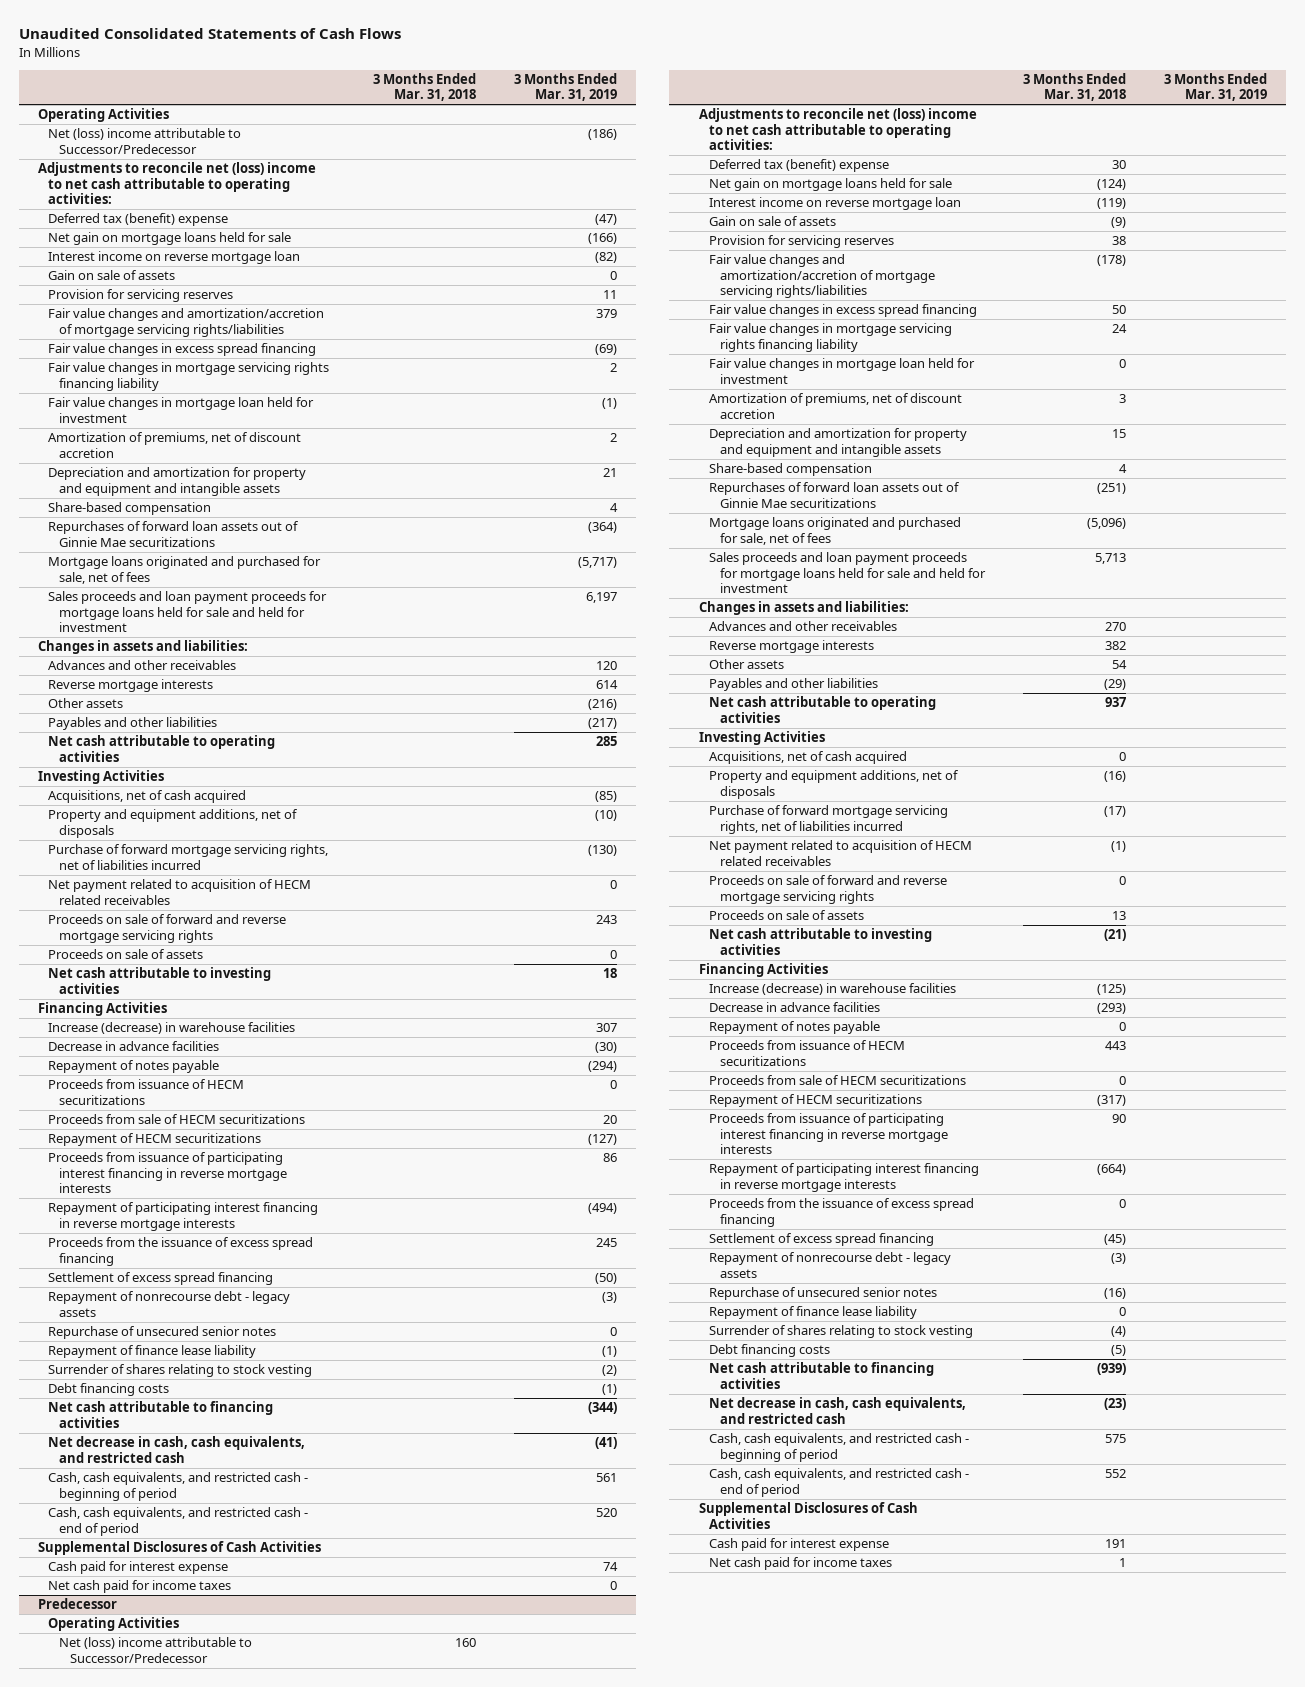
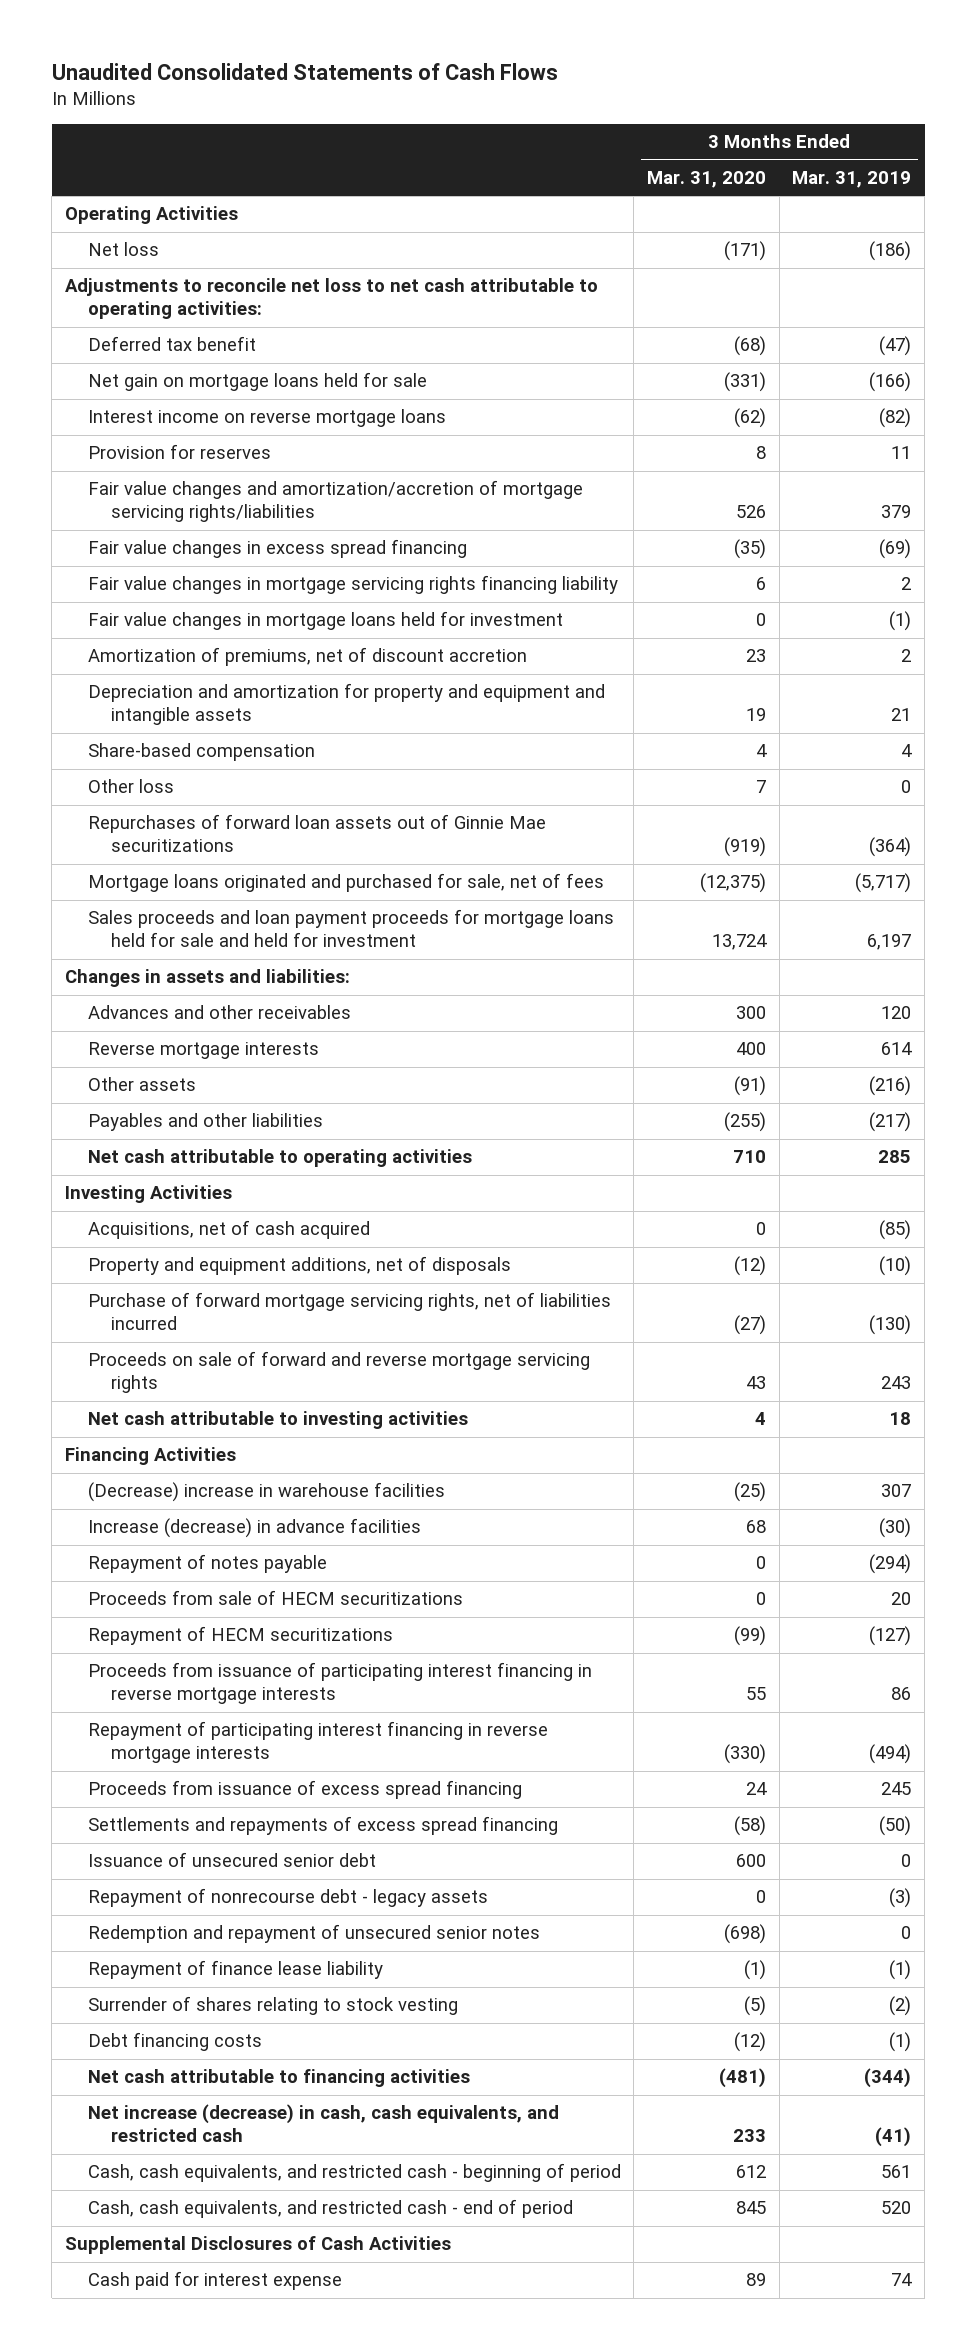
[373,72,477,102] 3 Months Ended Mar. 31, 2018 -> none
none -> [647,170,767,188] Mar. 31, 2020
[48,128,242,154] Net (loss) income attributable to Successor/Predecessor -> [87,242,159,257] Net loss
[37,162,316,205] Adjustments to reconcile net (loss) income to net cash attributable to operating activities: -> [64,278,598,320] Adjustments to reconcile net loss to net cash attributable to operating activities:
[48,213,229,227] Deferred tax (benefit) expense -> [87,336,256,352] Deferred tax benefit
[48,270,176,281] Gain on sale of assets -> none
[48,251,301,265] Interest income on reverse mortgage loan -> [87,409,446,428] Interest income on reverse mortgage loans
[48,289,234,303] Provision for servicing reserves -> [87,444,271,460] Provision for reserves
[48,397,315,423] Fair value changes in mortgage loan held for investment -> [87,611,563,631] Fair value changes in mortgage loans held for investment
none -> [87,779,174,794] Other loss
[48,879,312,905] Net payment related to acquisition of HECM related receivables -> none
[48,949,204,960] Proceeds on sale of assets -> none
[48,1022,296,1035] Increase (decrease) in warehouse facilities -> [87,1482,445,1503] (Decrease) increase in warehouse facilities
[48,1041,220,1052] Decrease in advance facilities -> [87,1518,421,1539] Increase (decrease) in advance facilities
[48,1079,245,1105] Proceeds from issuance of HECM securitizations -> none
[48,1237,314,1266] Proceeds from the issuance of excess spread financing -> [87,1780,522,1800] Proceeds from issuance of excess spread financing
[48,1272,274,1286] Settlement of excess spread financing -> [87,1816,558,1836] Settlements and repayments of excess spread financing
none -> [87,1852,376,1868] Issuance of unsecured senior debt
[48,1326,277,1340] Repurchase of unsecured senior notes -> [87,1924,540,1944] Redemption and repayment of unsecured senior notes
[48,1436,306,1463] Net decrease in cash, cash equivalents, and restricted cash -> [87,2104,559,2143] Net increase (decrease) in cash, cash equivalents, and restricted cash
[48,1580,232,1594] Net cash paid for income taxes -> none
[37,1598,117,1610] Predecessor -> none
[48,1617,180,1632] Operating Activities -> none
[59,1637,253,1663] Net (loss) income attributable to Successor/Predecessor -> none
[698,108,977,151] Adjustments to reconcile net (loss) income to net cash attributable to operating activities: -> none
[709,159,890,173] Deferred tax (benefit) expense -> none
[709,178,953,192] Net gain on mortgage loans held for sale -> none
[709,197,962,211] Interest income on reverse mortgage loan -> none
[709,216,837,227] Gain on sale of assets -> none
[709,235,895,249] Provision for servicing reserves -> none
[709,254,936,299] Fair value changes and amortization/accretion of mortgage servicing rights/liabilities -> none
[709,304,978,318] Fair value changes in excess spread financing -> none
[709,323,953,352] Fair value changes in mortgage servicing rights financing liability -> none
[709,358,976,384] Fair value changes in mortgage loan held for investment -> none
[709,393,963,419] Amortization of premiums, net of discount accretion -> none
[709,428,968,457] Depreciation and amortization for property and equipment and intangible assets -> none
[709,463,873,477] Share-based compensation -> none
[709,482,961,508] Repurchases of forward loan assets out of Ginnie Mae securitizations -> none
[709,517,962,545] Mortgage loans originated and purchased for sale, net of fees -> none
[709,552,987,594] Sales proceeds and loan payment proceeds for mortgage loans held for sale and held for investment -> none
[698,601,909,616] Changes in assets and liabilities: -> none
[709,621,898,632] Advances and other receivables -> none
[709,640,875,654] Reverse mortgage interests -> none
[709,659,785,670] Other assets -> none
[709,678,879,692] Payables and other liabilities -> none
[709,696,937,723] Net cash attributable to operating activities -> none
[698,731,825,746] Investing Activities -> none
[709,751,908,765] Acquisitions, net of cash acquired -> none
[709,770,960,799] Property and equipment additions, net of disposals -> none
[709,805,949,834] Purchase of forward mortgage servicing rights, net of liabilities incurred -> none
[709,840,973,866] Net payment related to acquisition of HECM related receivables -> none
[709,875,948,904] Proceeds on sale of forward and reverse mortgage servicing rights -> none
[709,910,865,921] Proceeds on sale of assets -> none
[709,928,933,955] Net cash attributable to investing activities -> none
[698,963,828,978] Financing Activities -> none
[709,983,957,996] Increase (decrease) in warehouse facilities -> none
[709,1002,881,1013] Decrease in advance facilities -> none
[709,1021,881,1035] Repayment of notes payable -> none
[709,1040,906,1066] Proceeds from issuance of HECM securitizations -> none
[709,1075,967,1086] Proceeds from sale of HECM securitizations -> none
[709,1094,923,1108] Repayment of HECM securitizations -> none
[709,1113,949,1155] Proceeds from issuance of participating interest financing in reverse mortgage interests -> none
[709,1163,980,1192] Repayment of participating interest financing in reverse mortgage interests -> none
[709,1198,975,1227] Proceeds from the issuance of excess spread financing -> none
[709,1233,935,1247] Settlement of excess spread financing -> none
[709,1252,952,1278] Repayment of nonrecourse debt - legacy assets -> none
[709,1287,938,1301] Repurchase of unsecured senior notes -> none
[709,1306,918,1320] Repayment of finance lease liability -> none
[709,1325,974,1339] Surrender of shares relating to stock vesting -> none
[709,1344,831,1358] Debt financing costs -> none
[709,1362,935,1389] Net cash attributable to financing activities -> none
[709,1397,967,1424] Net decrease in cash, cash equivalents, and restricted cash -> none
[709,1433,970,1462] Cash, cash equivalents, and restricted cash - beginning of period -> none
[709,1468,970,1497] Cash, cash equivalents, and restricted cash - end of period -> none
[698,1502,918,1529] Supplemental Disclosures of Cash Activities -> none
[709,1538,890,1552] Cash paid for interest expense -> none
[709,1557,893,1571] Net cash paid for income taxes -> none

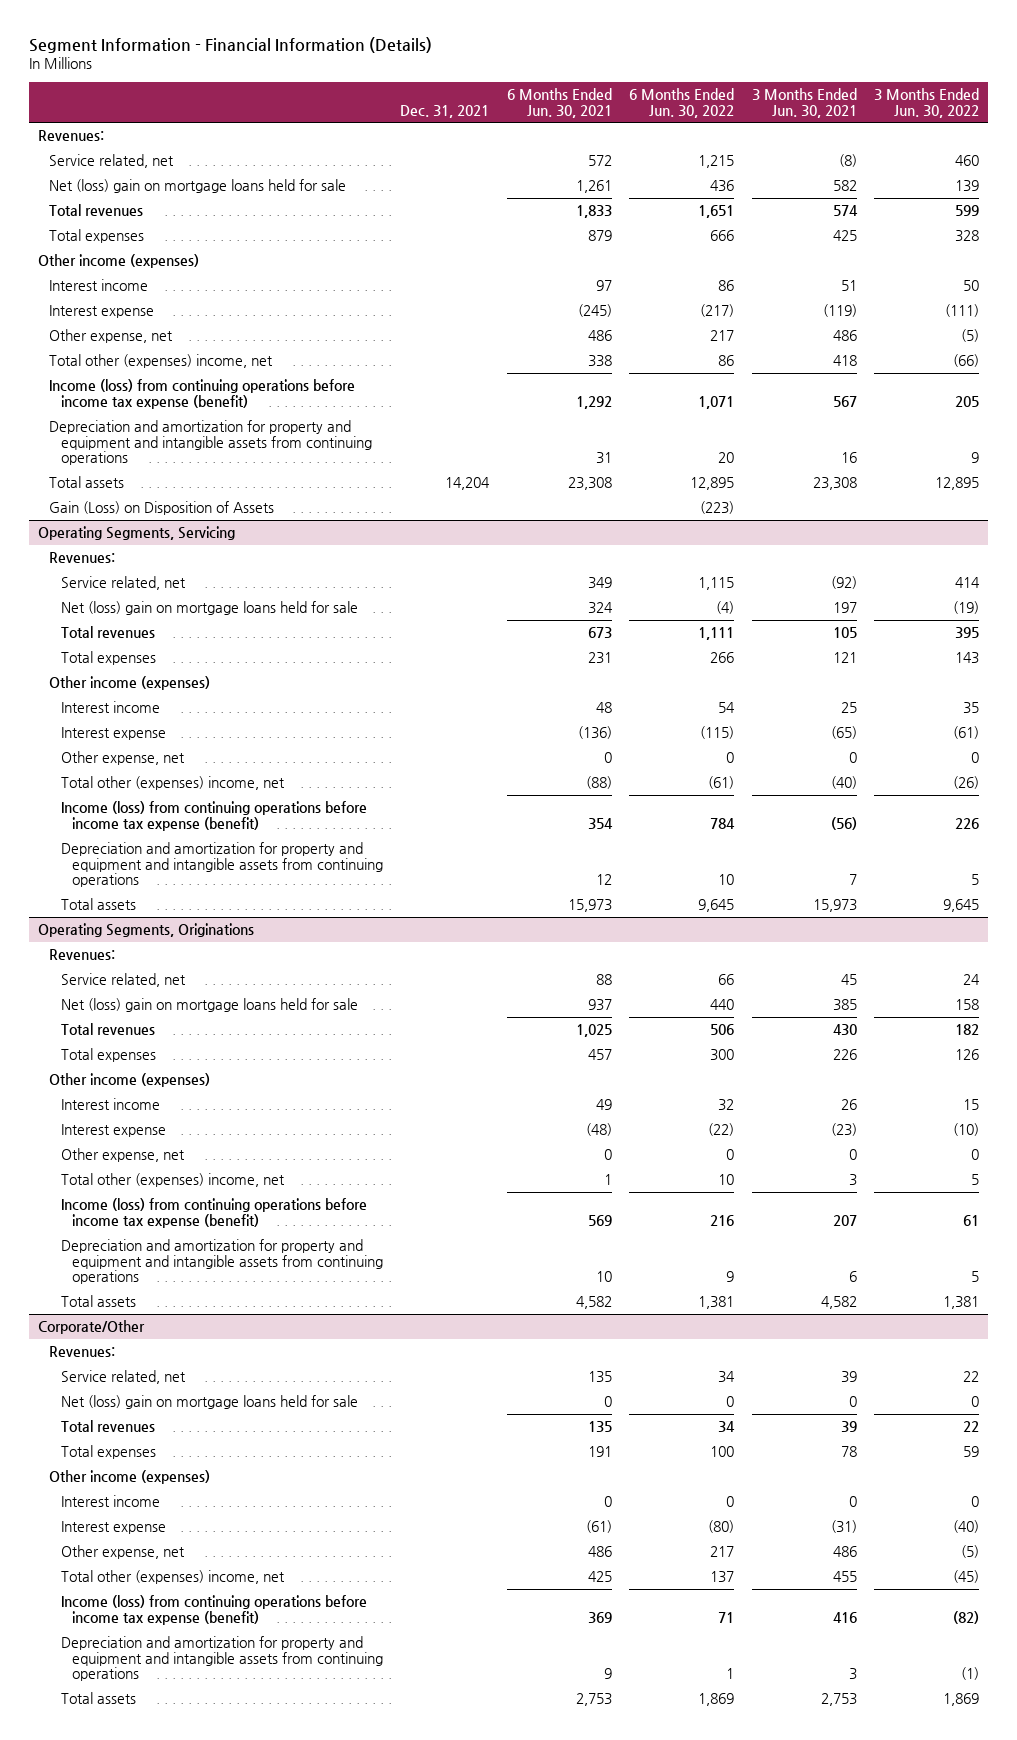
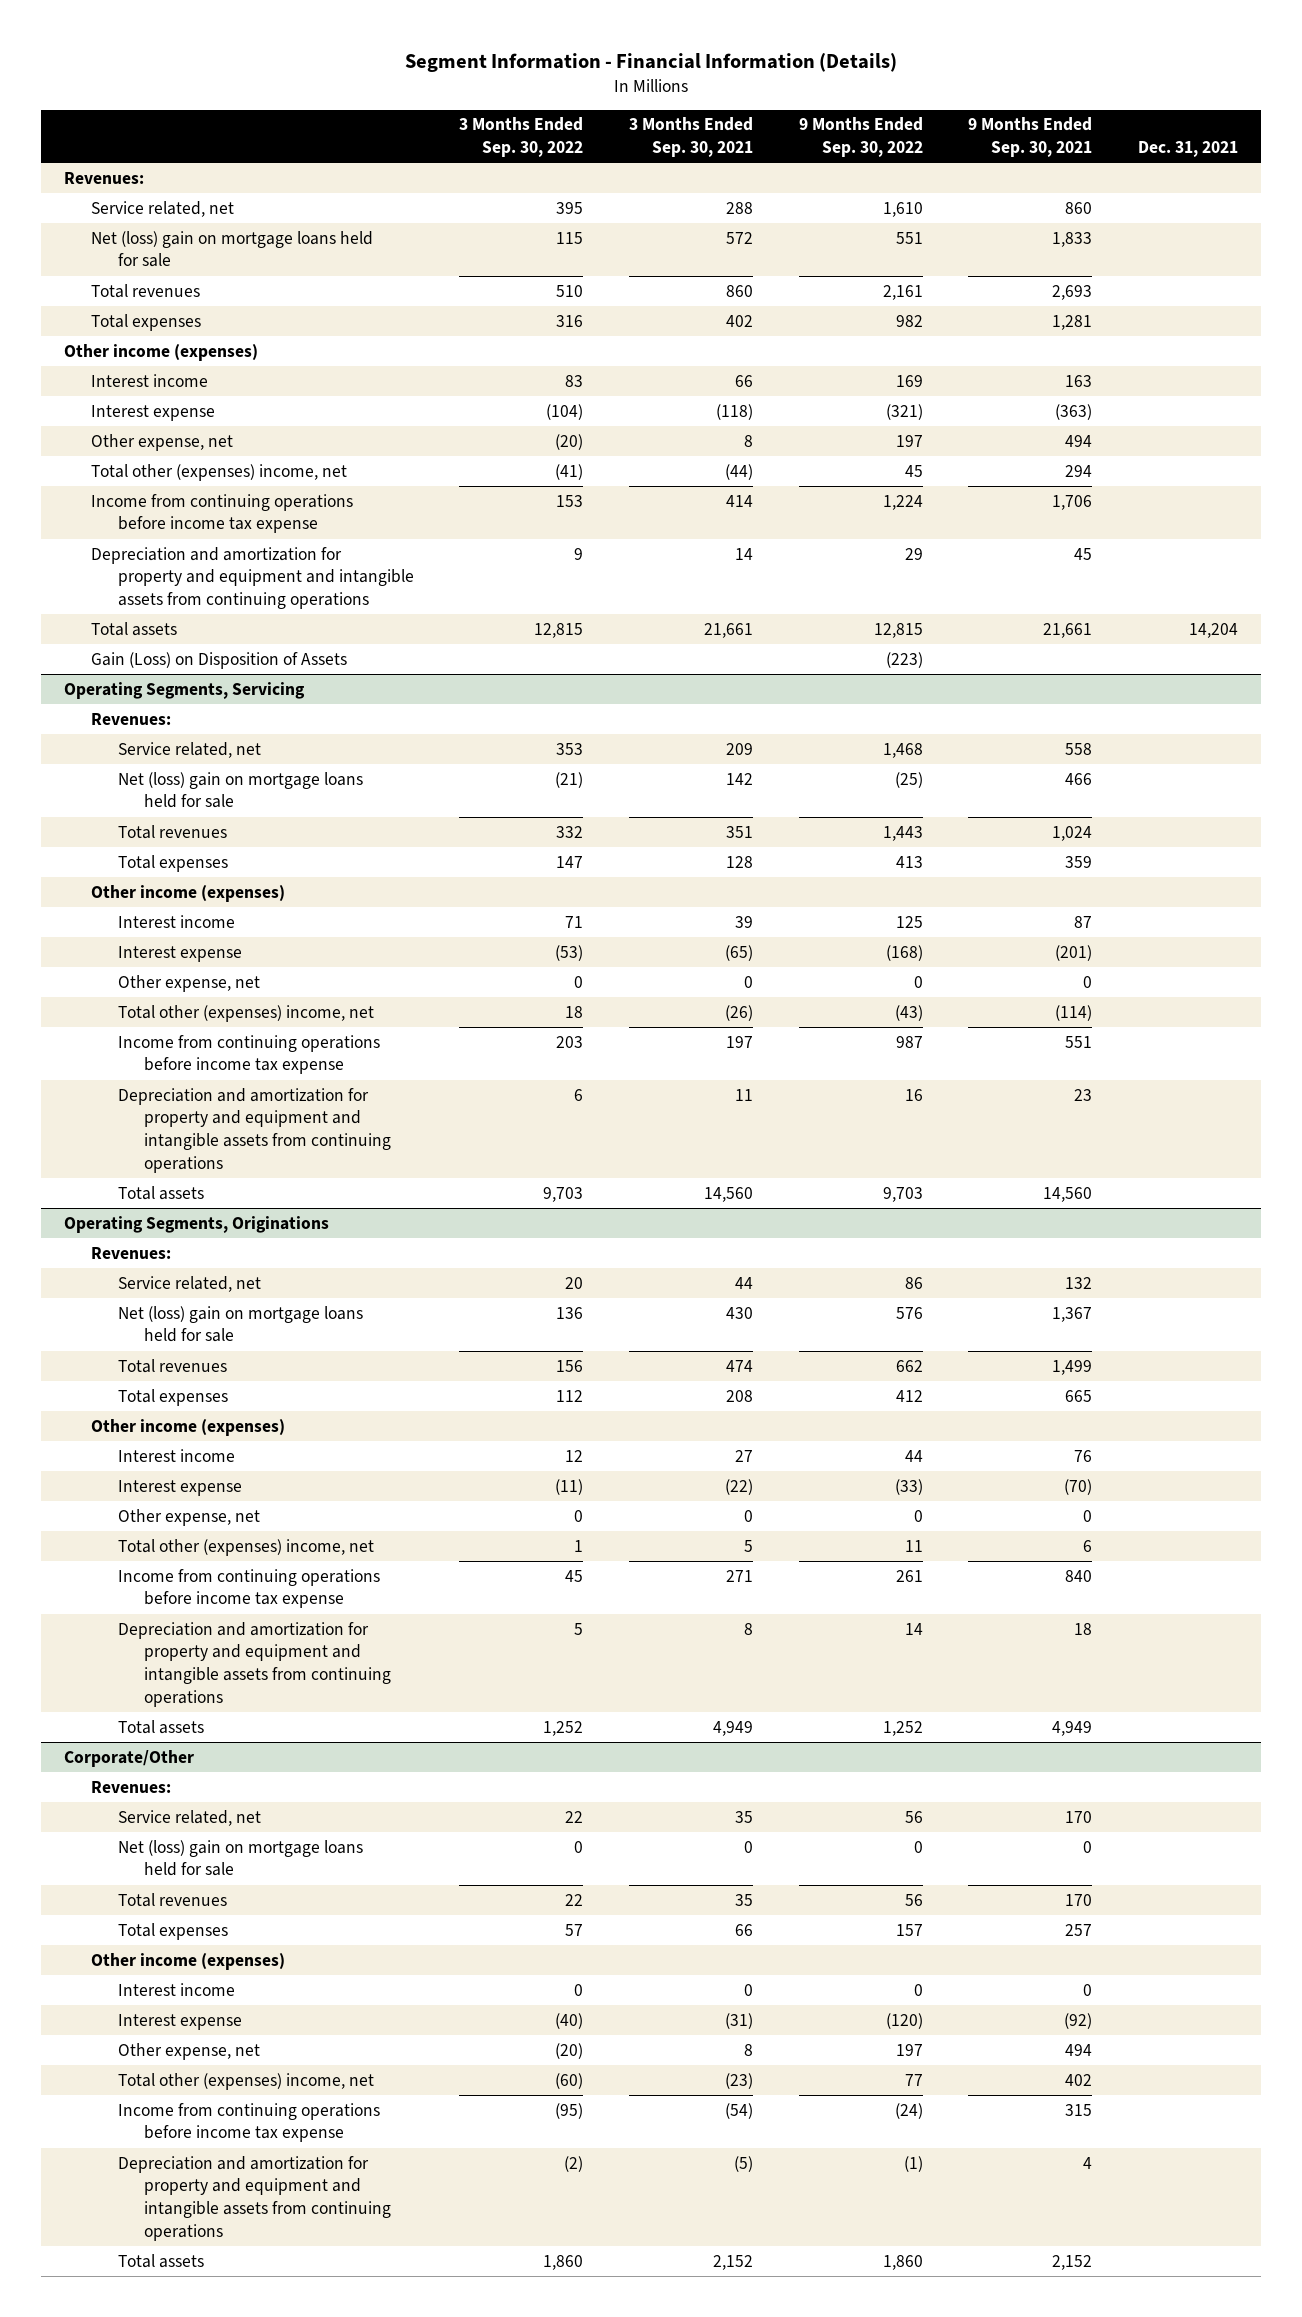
[506,88,612,118] 6 Months Ended Jun. 30, 2021 -> none
[629,88,735,118] 6 Months Ended Jun. 30, 2022 -> none
[751,88,857,118] 3 Months Ended Jun. 30, 2021 -> none
[874,88,980,118] 3 Months Ended Jun. 30, 2022 -> none
none -> [459,117,584,158] 3 Months Ended Sep. 30, 2022
none -> [628,117,753,158] 3 Months Ended Sep. 30, 2021
none -> [798,117,923,158] 9 Months Ended Sep. 30, 2022
none -> [968,117,1093,158] 9 Months Ended Sep. 30, 2021
[49,379,356,409] Income (loss) from continuing operations before income tax expense (benefit) -> [90,493,353,534] Income from continuing operations before income tax expense
[60,801,367,831] Income (loss) from continuing operations before income tax expense (benefit) -> [117,1034,380,1075] Income from continuing operations before income tax expense
[60,1198,367,1228] Income (loss) from continuing operations before income tax expense (benefit) -> [117,1568,380,1609] Income from continuing operations before income tax expense
[60,1595,367,1625] Income (loss) from continuing operations before income tax expense (benefit) -> [117,2102,380,2143] Income from continuing operations before income tax expense

